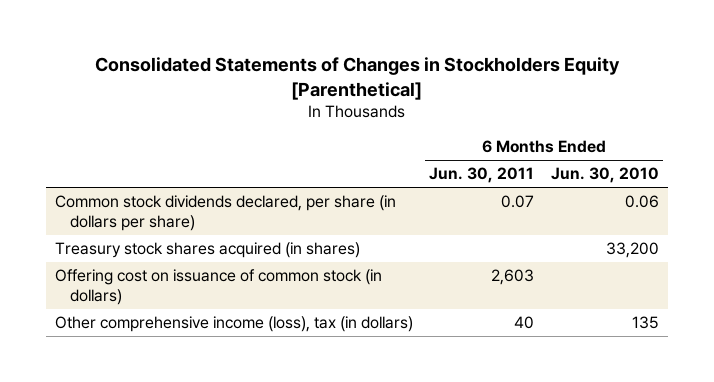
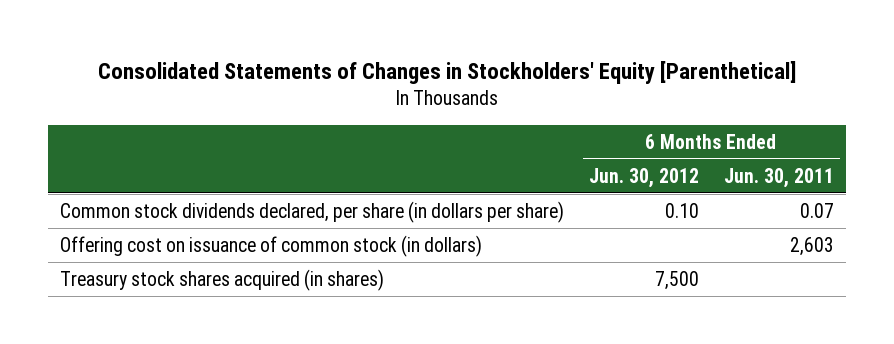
[94,57,620,100] Consolidated Statements of Changes in Stockholders Equity [Parenthetical] -> [97,60,796,84] Consolidated Statements of Changes in Stockholders' Equity [Parenthetical]
[551,167,660,184] Jun. 30, 2010 -> none
none -> [588,167,699,188] Jun. 30, 2012
[54,316,413,333] Other comprehensive income (loss), tax (in dollars) -> none
[54,242,360,259] Treasury stock shares acquired (in shares) -> [60,268,385,291] Treasury stock shares acquired (in shares)

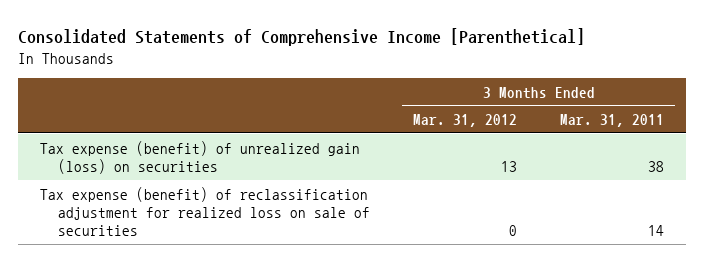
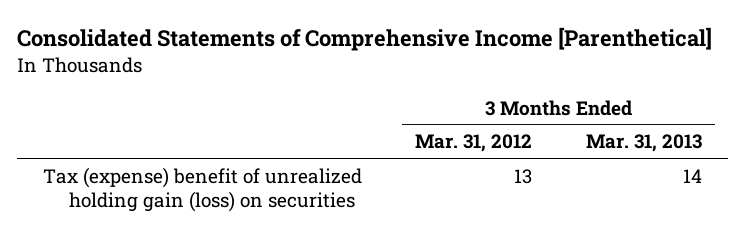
[560,114,665,128] Mar. 31, 2011 -> none
none -> [585,134,702,153] Mar. 31, 2013
[40,186,370,237] Tax expense (benefit) of reclassification adjustment for realized loss on sale of securities -> none
[40,140,361,174] Tax expense (benefit) of unrealized gain (loss) on securities -> [43,166,363,213] Tax (expense) benefit of unrealized holding gain (loss) on securities

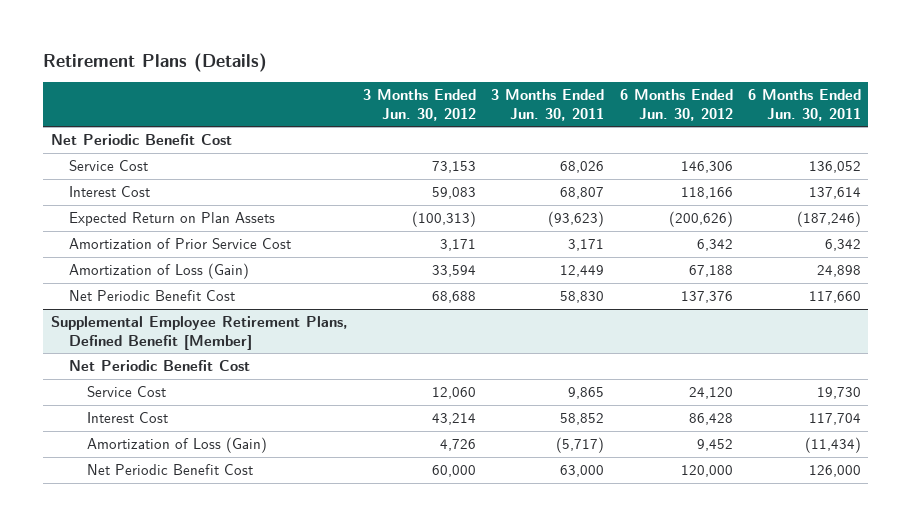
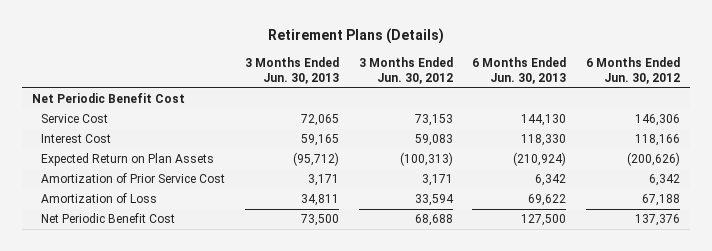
[491,89,605,121] 3 Months Ended Jun. 30, 2011 -> none
[747,89,861,121] 6 Months Ended Jun. 30, 2011 -> none
none -> [244,56,339,84] 3 Months Ended Jun. 30, 2013
none -> [472,56,567,84] 6 Months Ended Jun. 30, 2013
[68,263,249,280] Amortization of Loss (Gain) -> [41,193,158,204] Amortization of Loss
[50,316,348,350] Supplemental Employee Retirement Plans, Defined Benefit [Member] -> none
[68,360,250,372] Net Periodic Benefit Cost -> none
[86,386,166,398] Service Cost -> none
[86,412,168,424] Interest Cost -> none
[86,437,267,454] Amortization of Loss (Gain) -> none
[86,464,253,476] Net Periodic Benefit Cost -> none

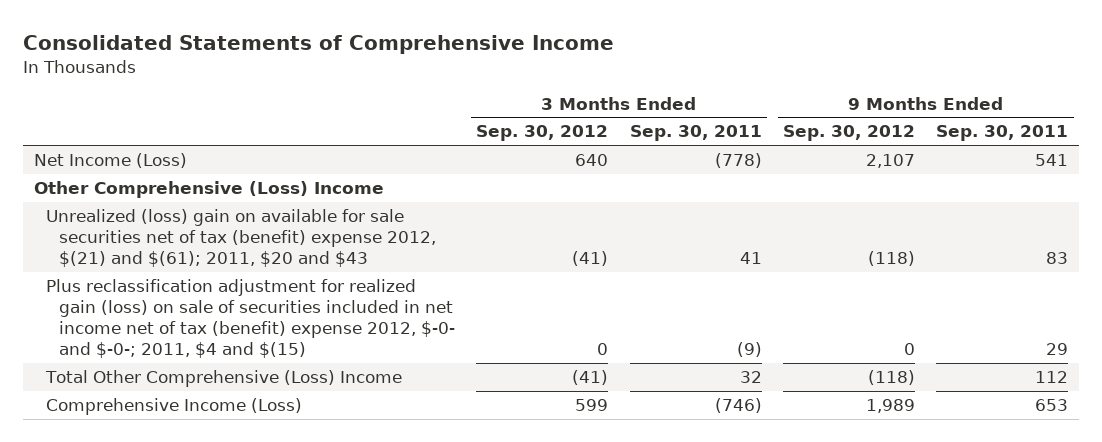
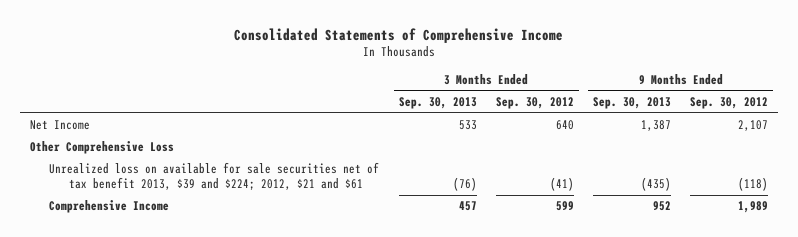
[629,125,762,142] Sep. 30, 2011 -> none
[936,125,1069,142] Sep. 30, 2011 -> none
none -> [398,97,477,110] Sep. 30, 2013
none -> [593,97,672,110] Sep. 30, 2013
[46,279,455,359] Plus reclassification adjustment for realized gain (loss) on sale of securities included in net income net of tax (benefit) expense 2012, $-0- and $-0-; 2011, $4 and $(15) -> none
[45,370,403,388] Total Other Comprehensive (Loss) Income -> none
[33,153,187,169] Net Income (Loss) -> [29,120,90,131] Net Income
[33,181,384,199] Other Comprehensive (Loss) Income -> [29,141,174,155] Other Comprehensive Loss
[46,209,436,268] Unrealized (loss) gain on available for sale securities net of tax (benefit) expense 2012, $(21) and $(61); 2011, $20 and $43 -> [49,162,380,191] Unrealized loss on available for sale securities net of tax benefit 2013, $39 and $224; 2012, $21 and $61
[46,398,303,416] Comprehensive Income (Loss) -> [49,200,170,214] Comprehensive Income

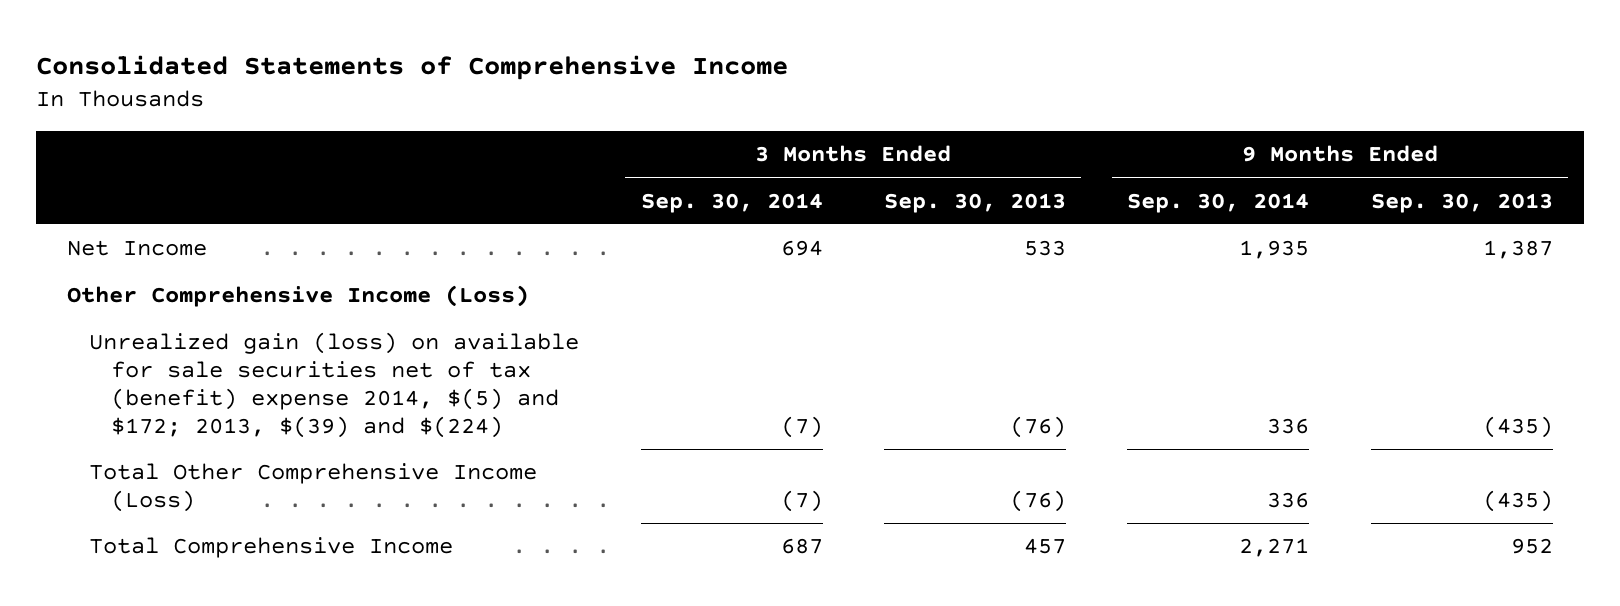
[495,97,574,110] Sep. 30, 2012 -> none
[690,97,769,110] Sep. 30, 2012 -> none
none -> [640,192,823,213] Sep. 30, 2014
none -> [1127,192,1310,213] Sep. 30, 2014
[29,141,174,155] Other Comprehensive Loss -> [67,285,530,308] Other Comprehensive Income (Loss)
[49,162,380,191] Unrealized loss on available for sale securities net of tax benefit 2013, $39 and $224; 2012, $21 and $61 -> [89,332,580,438] Unrealized gain (loss) on available for sale securities net of tax (benefit) expense 2014, $(5) and $172; 2013, $(39) and $(224)
none -> [89,463,538,513] Total Other Comprehensive Income (Loss)
[49,200,170,214] Comprehensive Income -> [89,537,454,559] Total Comprehensive Income

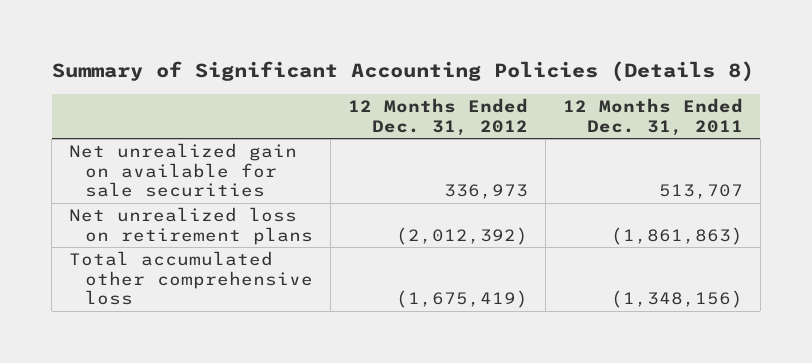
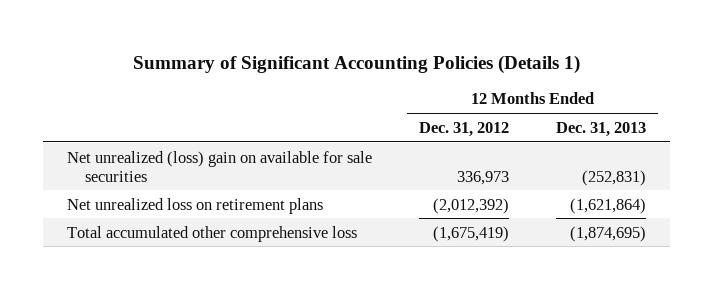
[51,61,754,83] Summary of Significant Accounting Policies (Details 8) -> [132,54,580,74] Summary of Significant Accounting Policies (Details 1)
[562,98,743,136] 12 Months Ended Dec. 31, 2011 -> none
none -> [556,121,647,137] Dec. 31, 2013
[69,143,298,197] Net unrealized gain on available for sale securities -> [66,150,372,182] Net unrealized (loss) gain on available for sale securities

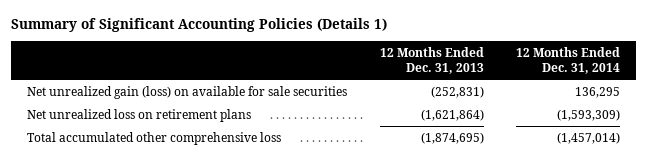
[419,121,510,137] Dec. 31, 2012 -> none
none -> [516,46,621,75] 12 Months Ended Dec. 31, 2014
[66,150,372,182] Net unrealized (loss) gain on available for sale securities -> [27,85,348,99] Net unrealized gain (loss) on available for sale securities

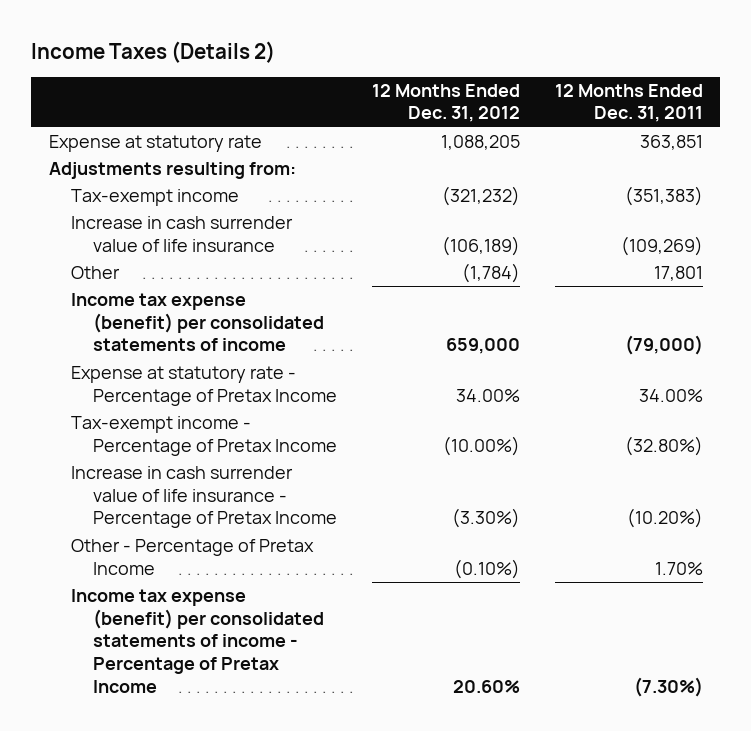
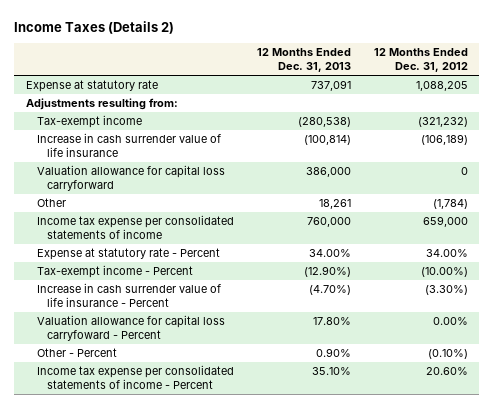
[554,83,703,123] 12 Months Ended Dec. 31, 2011 -> none
none -> [256,47,351,73] 12 Months Ended Dec. 31, 2013
none -> [36,164,225,192] Valuation allowance for capital loss carryforward
[70,293,324,352] Income tax expense (benefit) per consolidated statements of income -> [36,214,234,240] Income tax expense per consolidated statements of income
[70,366,337,406] Expense at statutory rate - Percentage of Pretax Income -> [36,247,220,260] Expense at statutory rate - Percent
[70,416,337,456] Tax-exempt income - Percentage of Pretax Income -> [36,264,193,278] Tax-exempt income - Percent
[70,466,337,529] Increase in cash surrender value of life insurance - Percentage of Pretax Income -> [36,282,221,308] Increase in cash surrender value of life insurance - Percent
none -> [36,314,225,342] Valuation allowance for capital loss carryfoward - Percent
[70,539,314,575] Other - Percentage of Pretax Income -> [36,347,117,357] Other - Percent
[70,589,324,693] Income tax expense (benefit) per consolidated statements of income - Percentage of Pretax Income -> [36,364,234,390] Income tax expense per consolidated statements of income - Percent

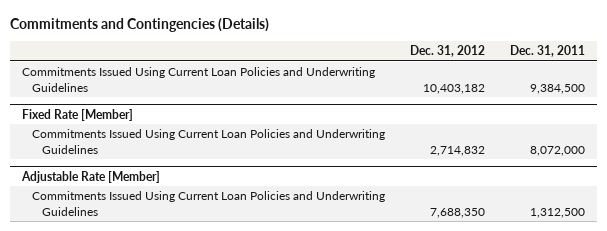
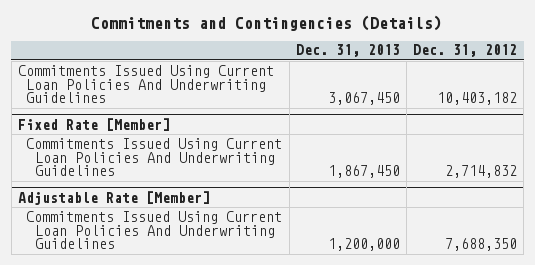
[509,45,585,58] Dec. 31, 2011 -> none
none -> [295,44,400,58] Dec. 31, 2013
[22,67,376,92] Commitments Issued Using Current Loan Policies and Underwriting Guidelines -> [17,64,274,104] Commitments Issued Using Current Loan Policies And Underwriting Guidelines
[32,129,386,154] Commitments Issued Using Current Loan Policies and Underwriting Guidelines -> [26,137,283,177] Commitments Issued Using Current Loan Policies And Underwriting Guidelines
[32,191,386,216] Commitments Issued Using Current Loan Policies and Underwriting Guidelines -> [26,210,283,250] Commitments Issued Using Current Loan Policies And Underwriting Guidelines

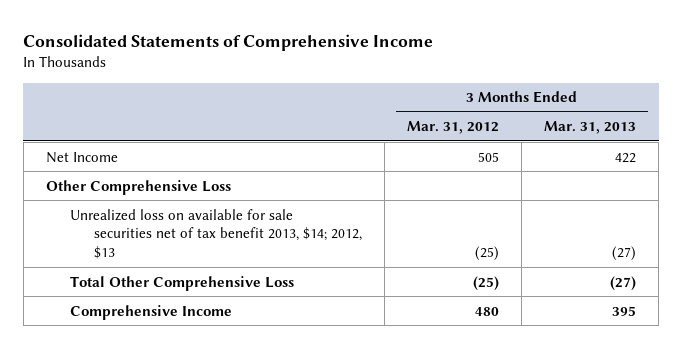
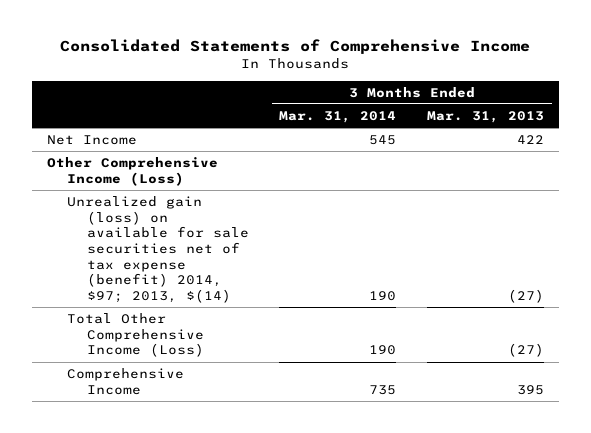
[407,121,500,135] Mar. 31, 2012 -> none
none -> [279,110,397,123] Mar. 31, 2014
[45,179,231,195] Other Comprehensive Loss -> [46,157,218,186] Other Comprehensive Income (Loss)
[69,208,362,260] Unrealized loss on available for sale securities net of tax benefit 2013, $14; 2012, $13 -> [66,196,249,303] Unrealized gain (loss) on available for sale securities net of tax expense (benefit) 2014, $97; 2013, $(14)
[69,275,294,291] Total Other Comprehensive Loss -> [66,313,204,358] Total Other Comprehensive Income (Loss)

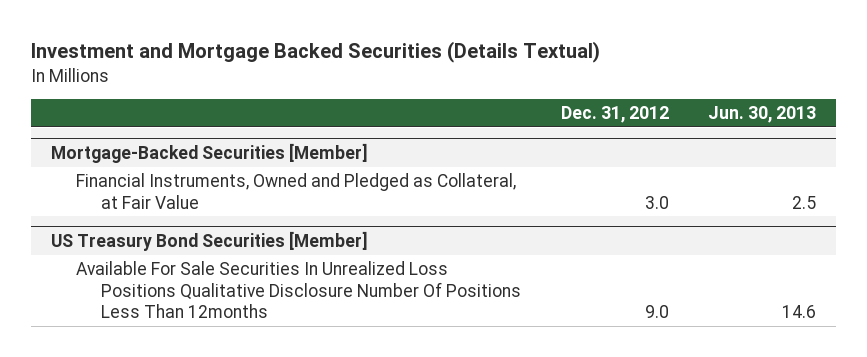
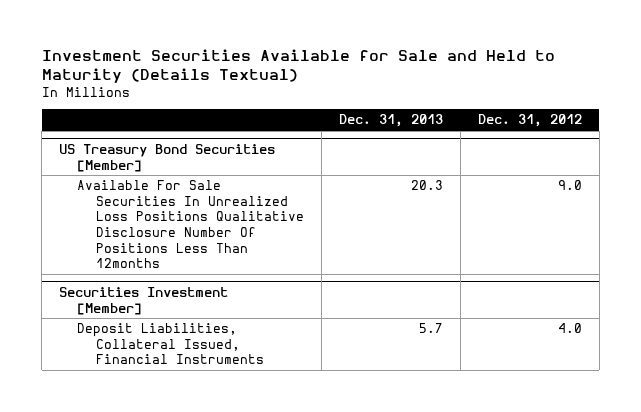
[30,40,600,63] Investment and Mortgage Backed Securities (Details Textual) -> [41,48,555,84] Investment Securities Available for Sale and Held to Maturity (Details Textual)
[708,106,817,124] Jun. 30, 2013 -> none
none -> [338,114,443,128] Dec. 31, 2013
[50,142,368,163] Mortgage-Backed Securities [Member] -> none
[75,173,516,209] Financial Instruments, Owned and Pledged as Collateral, at Fair Value -> none
none -> [59,286,229,315] Securities Investment [Member]
none -> [77,323,264,365] Deposit Liabilities, Collateral Issued, Financial Instruments

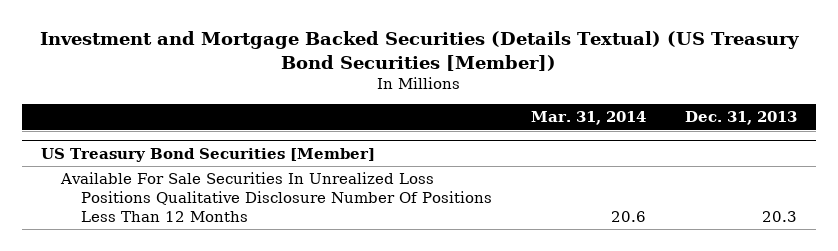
[41,48,555,84] Investment Securities Available for Sale and Held to Maturity (Details Textual) -> [40,31,800,71] Investment and Mortgage Backed Securities (Details Textual) (US Treasury Bond Securities [Member])
[477,114,582,128] Dec. 31, 2012 -> none
none -> [531,111,647,126] Mar. 31, 2014
[59,286,229,315] Securities Investment [Member] -> none
[77,323,264,365] Deposit Liabilities, Collateral Issued, Financial Instruments -> none
[77,180,304,269] Available For Sale Securities In Unrealized Loss Positions Qualitative Disclosure Number Of Positions Less Than 12months -> [60,172,493,223] Available For Sale Securities In Unrealized Loss Positions Qualitative Disclosure Number Of Positions Less Than 12 Months

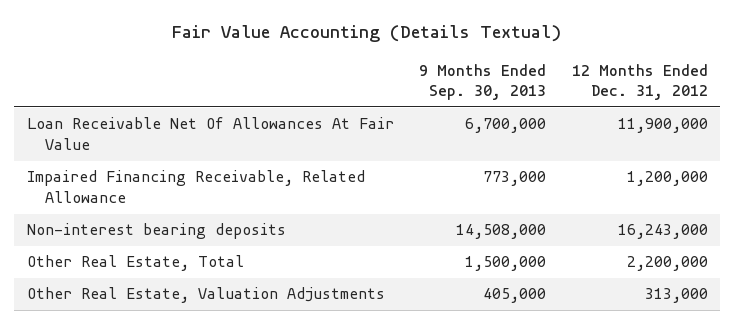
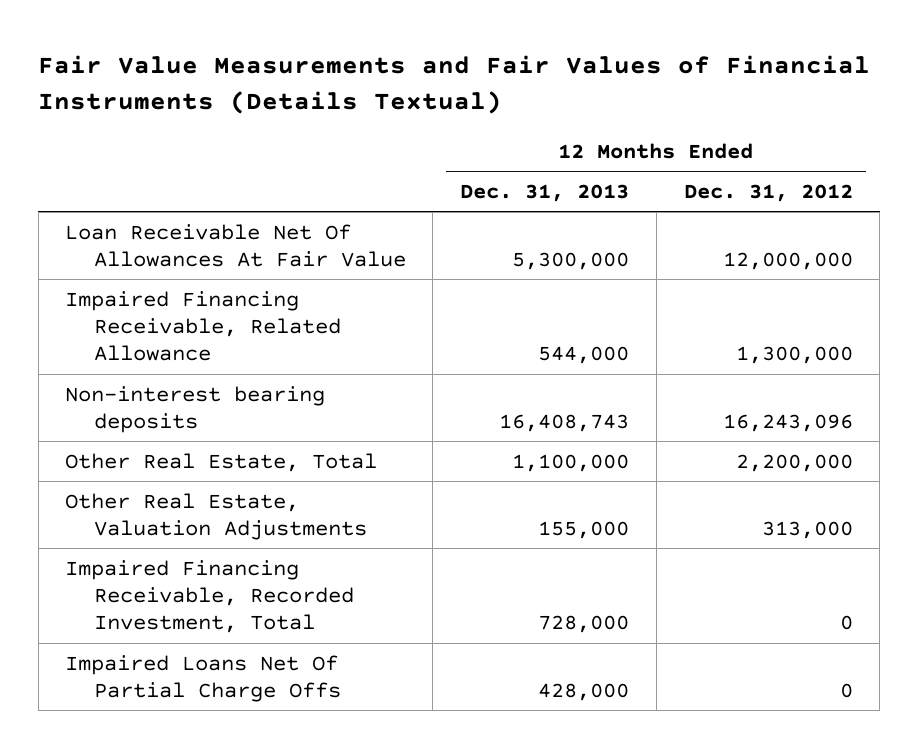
[172,25,562,43] Fair Value Accounting (Details Textual) -> [38,55,871,114] Fair Value Measurements and Fair Values of Financial Instruments (Details Textual)
[419,63,547,101] 9 Months Ended Sep. 30, 2013 -> none
none -> [460,183,630,202] Dec. 31, 2013
[617,118,708,134] 11,900,000 -> [722,251,853,270] 12,000,000
[626,171,708,187] 1,200,000 -> [735,346,853,365] 1,300,000
[617,224,708,240] 16,243,000 -> [722,413,853,432] 16,243,096
none -> [65,559,354,634] Impaired Financing Receivable, Recorded Investment, Total
none -> [65,654,341,702] Impaired Loans Net Of Partial Charge Offs

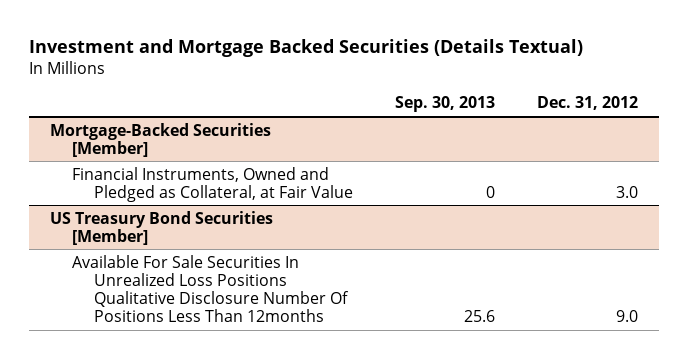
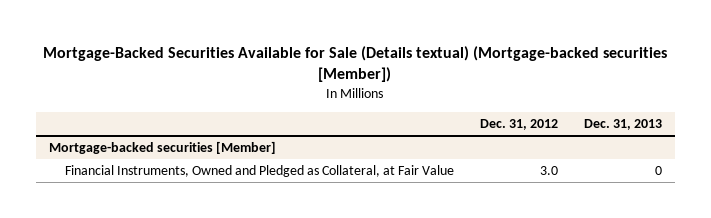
[29,39,584,58] Investment and Mortgage Backed Securities (Details Textual) -> [43,45,668,83] Mortgage-Backed Securities Available for Sale (Details textual) (Mortgage-backed securities [Member])
[395,96,496,113] Sep. 30, 2013 -> none
none -> [584,119,663,131] Dec. 31, 2013
[50,122,272,157] Mortgage-Backed Securities [Member] -> [48,140,276,154] Mortgage-backed securities [Member]
[50,210,274,245] US Treasury Bond Securities [Member] -> none
[72,254,350,323] Available For Sale Securities In Unrealized Loss Positions Qualitative Disclosure Number Of Positions Less Than 12months -> none

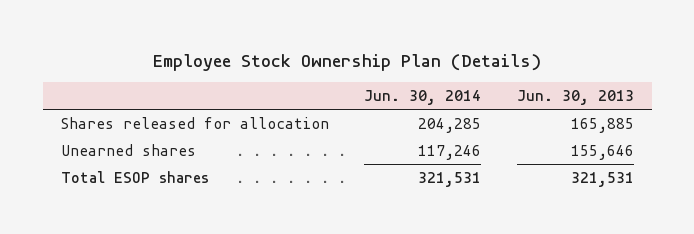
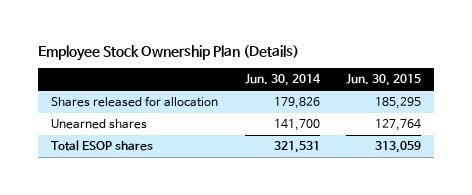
[516,90,634,106] Jun. 30, 2013 -> none
none -> [345,74,421,87] Jun. 30, 2015
[418,117,482,133] 204,285 -> [273,97,320,110] 179,826
[418,144,482,160] 117,246 -> [273,119,320,132] 141,700

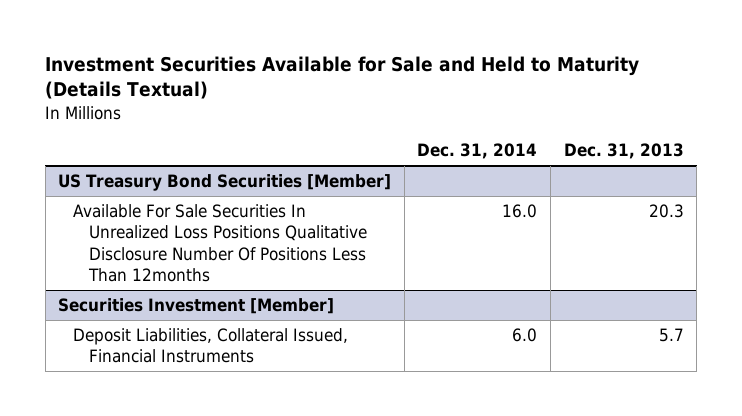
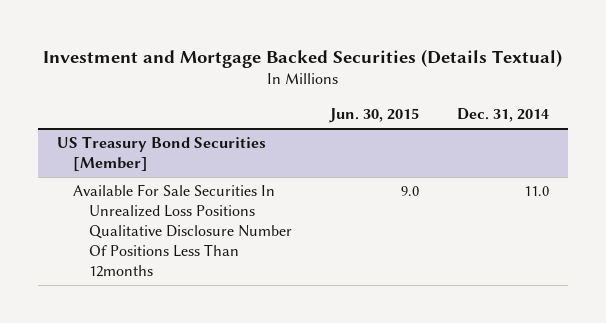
[45,55,640,100] Investment Securities Available for Sale and Held to Maturity (Details Textual) -> [42,48,562,68] Investment and Mortgage Backed Securities (Details Textual)
[563,143,684,160] Dec. 31, 2013 -> none
none -> [328,108,419,124] Jun. 30, 2015
[58,298,335,315] Securities Investment [Member] -> none
[73,328,349,364] Deposit Liabilities, Collateral Issued, Financial Instruments -> none
[502,204,538,219] 16.0 -> [523,186,549,197] 11.0

